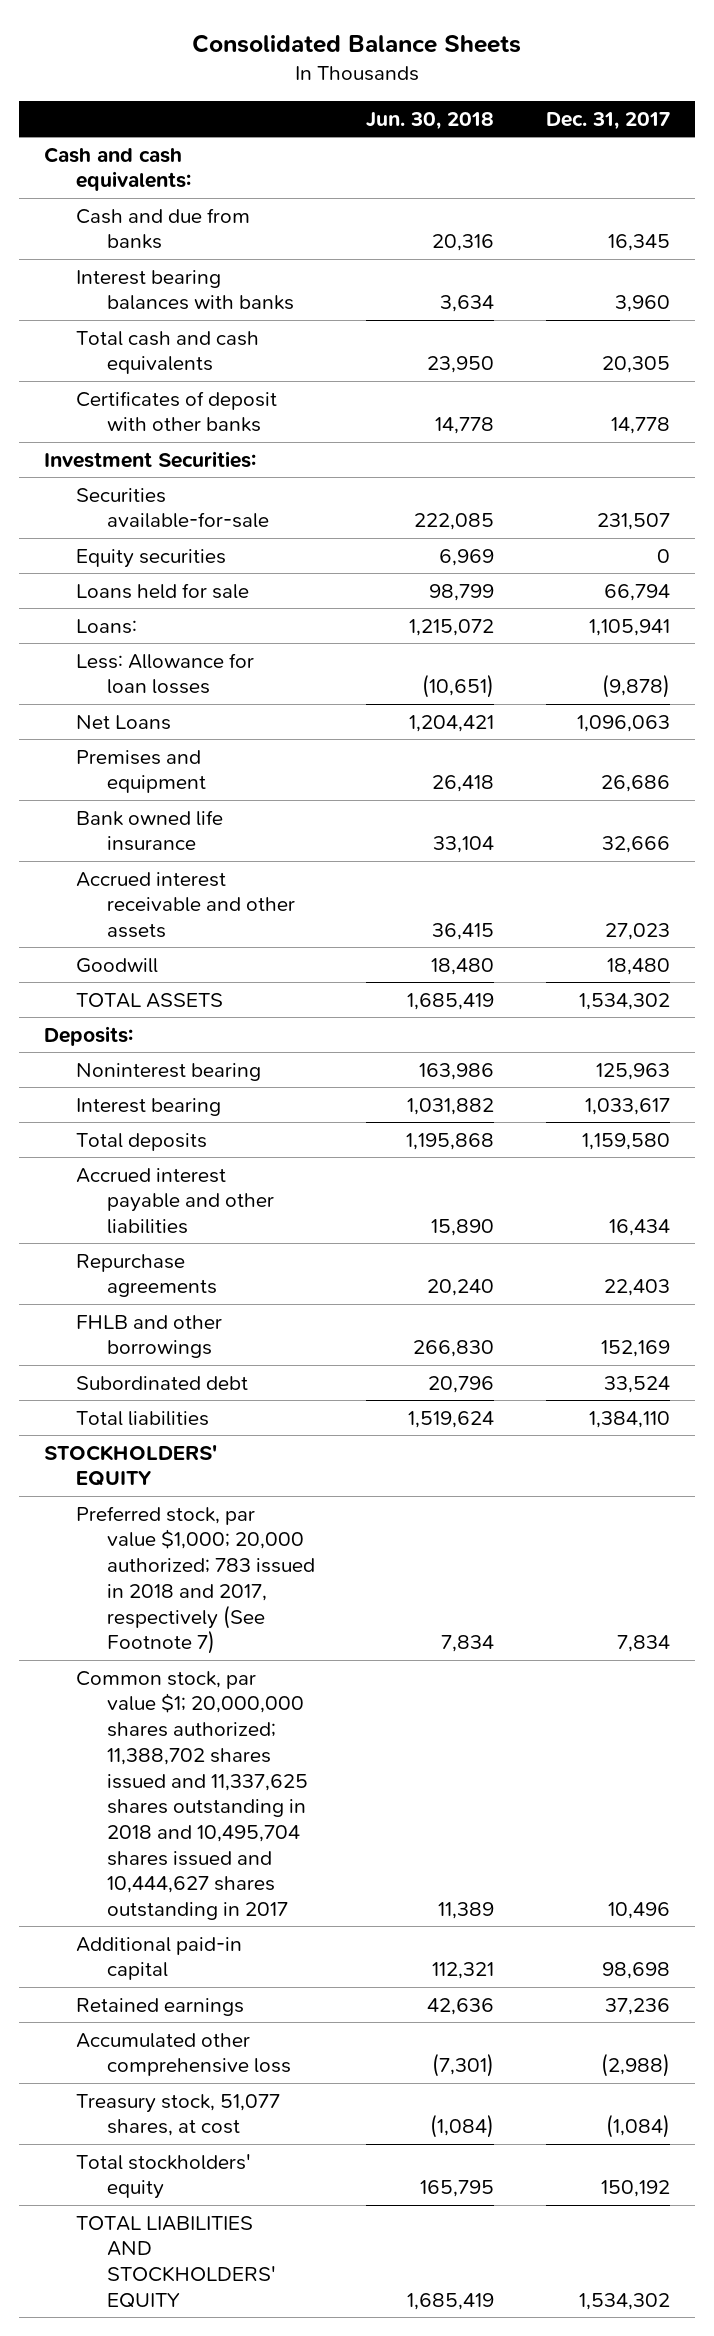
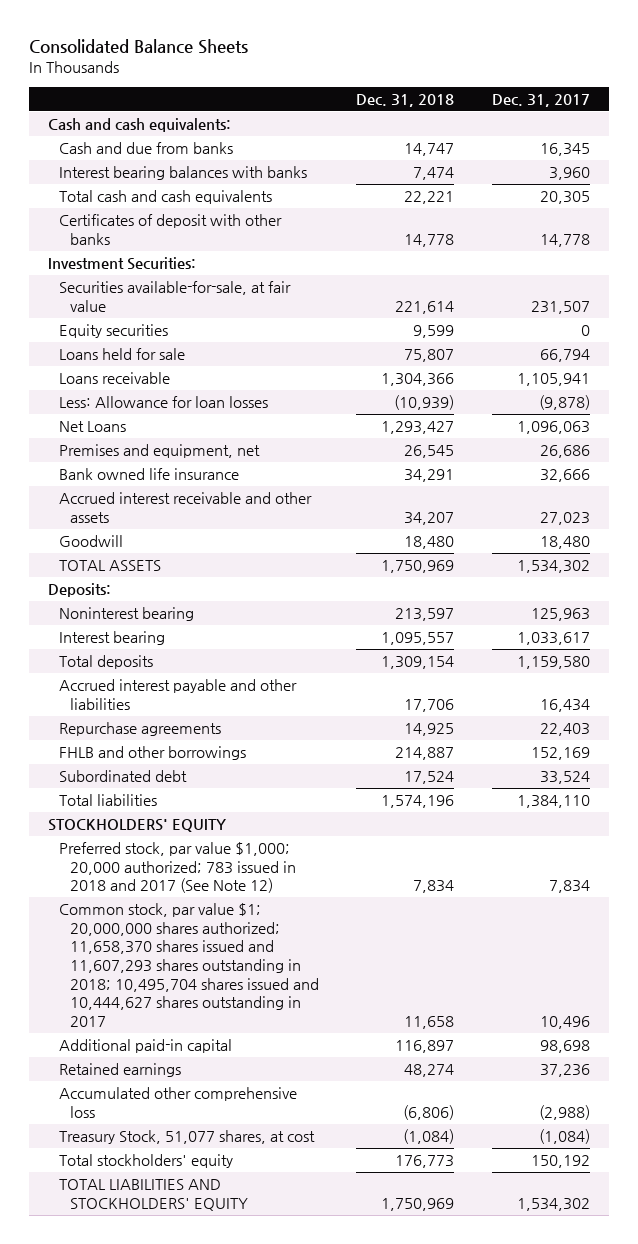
[366,111,495,130] Jun. 30, 2018 -> none
none -> [356,93,455,107] Dec. 31, 2018
[75,487,270,529] Securities available-for-sale -> [58,281,291,312] Securities available-for-sale, at fair value
[75,618,137,634] Loans: -> [58,372,170,385] Loans receivable
[75,749,207,794] Premises and equipment -> [58,444,260,459] Premises and equipment, net
[75,1505,316,1655] Preferred stock, par value $1,000; 20,000 authorized; 783 issued in 2018 and 2017, respectively (See Footnote 7) -> [58,842,296,894] Preferred stock, par value $1,000; 20,000 authorized; 783 issued in 2018 and 2017 (See Note 12)
[75,1670,309,1921] Common stock, par value $1; 20,000,000 shares authorized; 11,388,702 shares issued and 11,337,625 shares outstanding in 2018 and 10,495,704 shares issued and 10,444,627 shares outstanding in 2017 -> [58,903,319,1028] Common stock, par value $1; 20,000,000 shares authorized; 11,658,370 shares issued and 11,607,293 shares outstanding in 2018; 10,495,704 shares issued and 10,444,627 shares outstanding in 2017
[75,2093,280,2137] Treasury stock, 51,077 shares, at cost -> [58,1130,315,1145] Treasury Stock, 51,077 shares, at cost

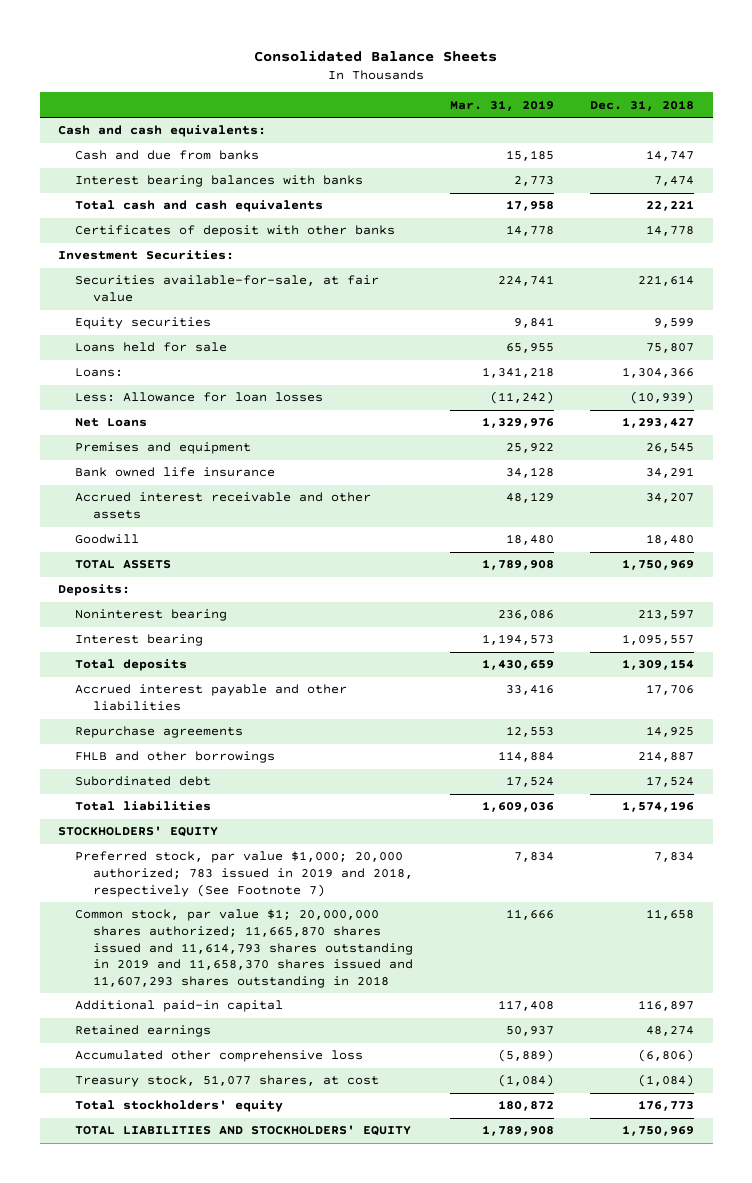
[491,93,590,107] Dec. 31, 2017 -> none
none -> [449,99,554,111] Mar. 31, 2019
[58,372,170,385] Loans receivable -> [75,368,124,378] Loans:
[58,444,260,459] Premises and equipment, net -> [75,442,252,455] Premises and equipment
[58,842,296,894] Preferred stock, par value $1,000; 20,000 authorized; 783 issued in 2018 and 2017 (See Note 12) -> [75,851,413,897] Preferred stock, par value $1,000; 20,000 authorized; 783 issued in 2019 and 2018, respectively (See Footnote 7)
[58,903,319,1028] Common stock, par value $1; 20,000,000 shares authorized; 11,658,370 shares issued and 11,607,293 shares outstanding in 2018; 10,495,704 shares issued and 10,444,627 shares outstanding in 2017 -> [75,909,413,988] Common stock, par value $1; 20,000,000 shares authorized; 11,665,870 shares issued and 11,614,793 shares outstanding in 2019 and 11,658,370 shares issued and 11,607,293 shares outstanding in 2018
[58,1130,315,1145] Treasury Stock, 51,077 shares, at cost -> [75,1075,380,1088] Treasury stock, 51,077 shares, at cost

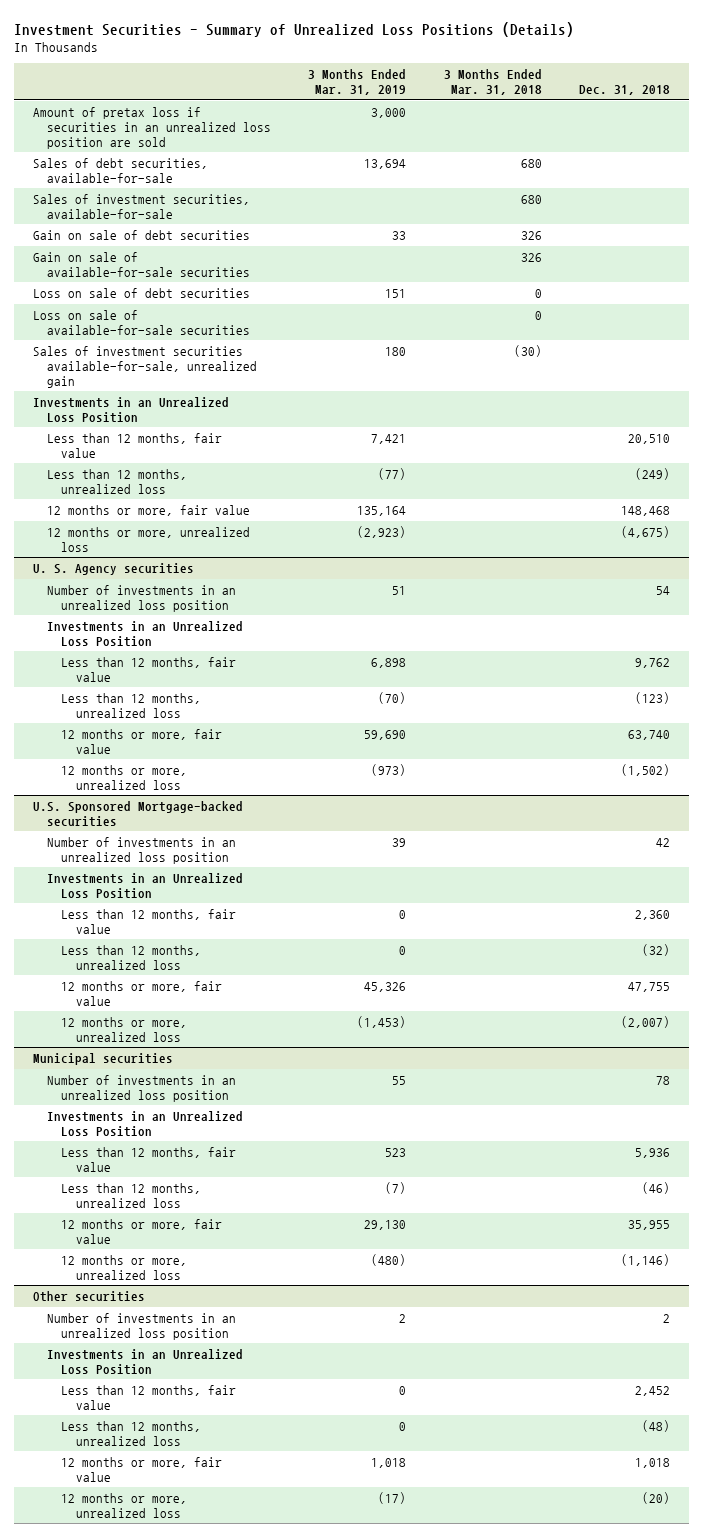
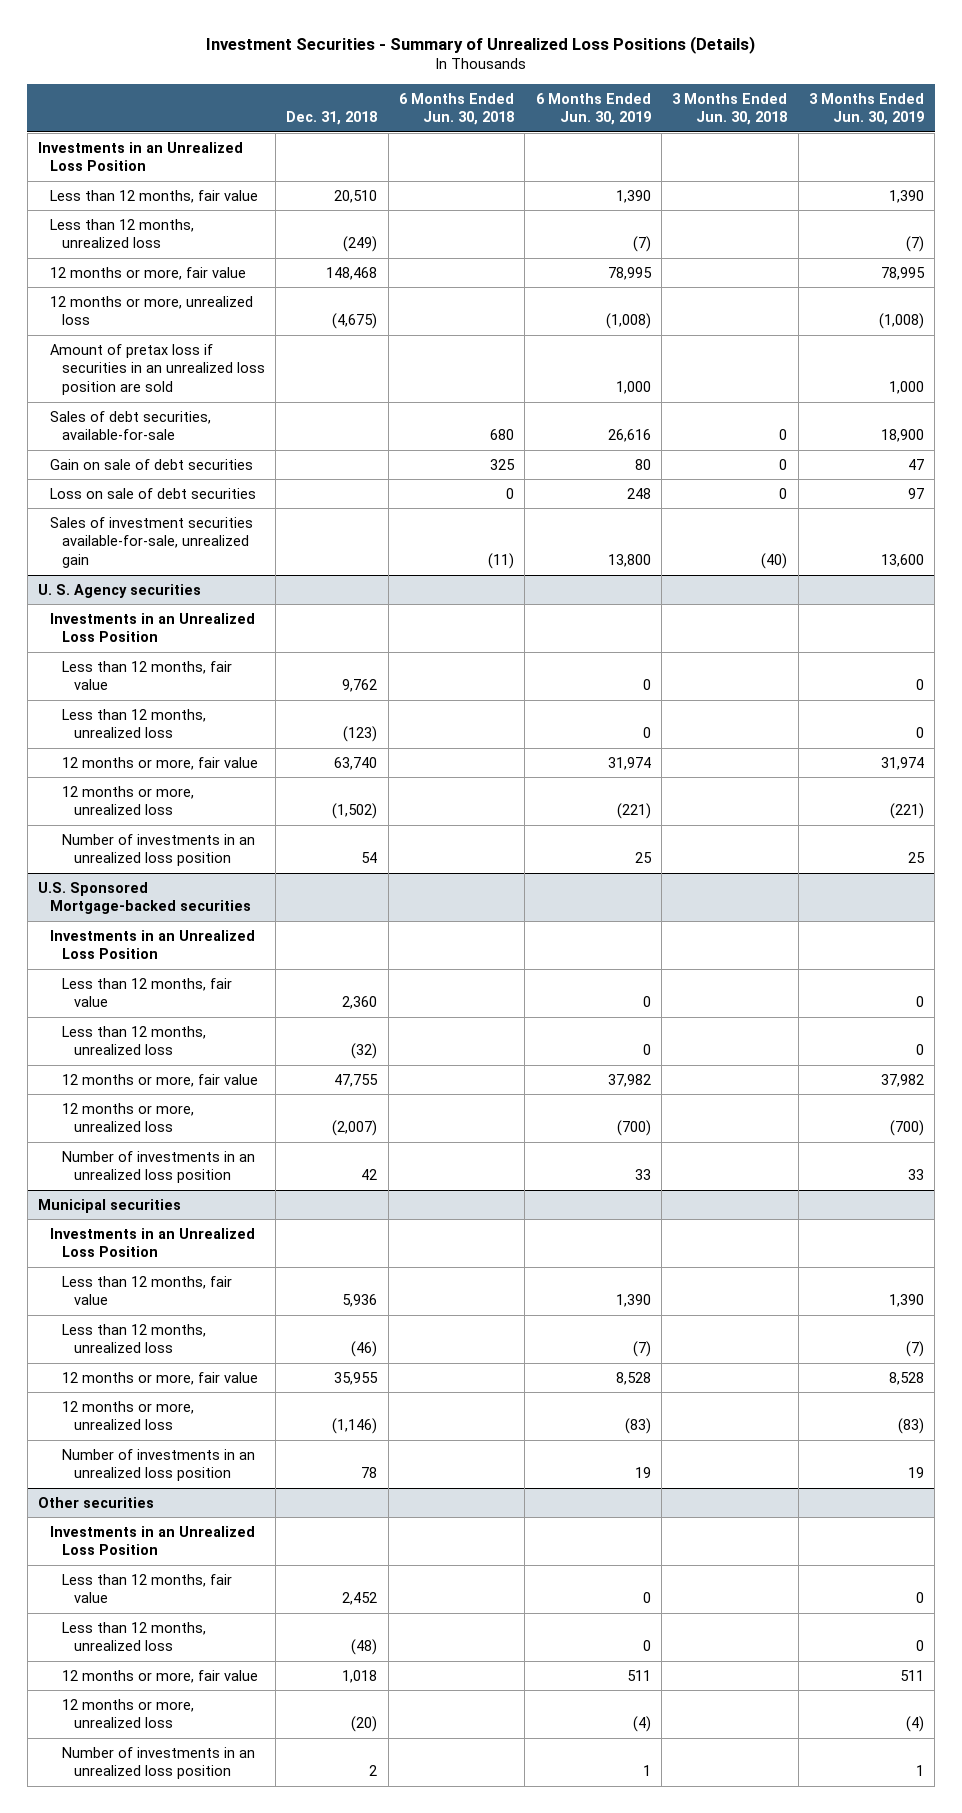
[308,69,407,95] 3 Months Ended Mar. 31, 2019 -> none
[443,69,542,95] 3 Months Ended Mar. 31, 2018 -> none
none -> [399,92,515,126] 6 Months Ended Jun. 30, 2018
none -> [535,92,651,126] 6 Months Ended Jun. 30, 2019
none -> [672,92,788,126] 3 Months Ended Jun. 30, 2018
none -> [809,92,925,126] 3 Months Ended Jun. 30, 2019
[32,193,250,219] Sales of investment securities, available-for-sale -> none
[32,251,251,277] Gain on sale of available-for-sale securities -> none
[32,309,251,335] Loss on sale of available-for-sale securities -> none
[32,106,272,149] Amount of pretax loss if securities in an unrealized loss position are sold -> [49,343,265,395] Amount of pretax loss if securities in an unrealized loss position are sold
[32,157,208,183] Sales of debt securities, available-for-sale -> [49,410,211,441] Sales of debt securities, available-for-sale
[32,229,250,240] Gain on sale of debt securities -> [49,458,253,470] Gain on sale of debt securities
[32,287,250,298] Loss on sale of debt securities -> [49,487,256,499] Loss on sale of debt securities
[32,345,258,388] Sales of investment securities available-for-sale, unrealized gain -> [49,516,253,568] Sales of investment securities available-for-sale, unrealized gain
[47,584,237,612] Number of investments in an unrealized loss position -> [61,833,255,867] Number of investments in an unrealized loss position
[47,836,237,864] Number of investments in an unrealized loss position -> [61,1150,255,1184] Number of investments in an unrealized loss position
[47,1074,237,1102] Number of investments in an unrealized loss position -> [61,1448,255,1482] Number of investments in an unrealized loss position
[47,1312,237,1340] Number of investments in an unrealized loss position -> [61,1746,255,1780] Number of investments in an unrealized loss position

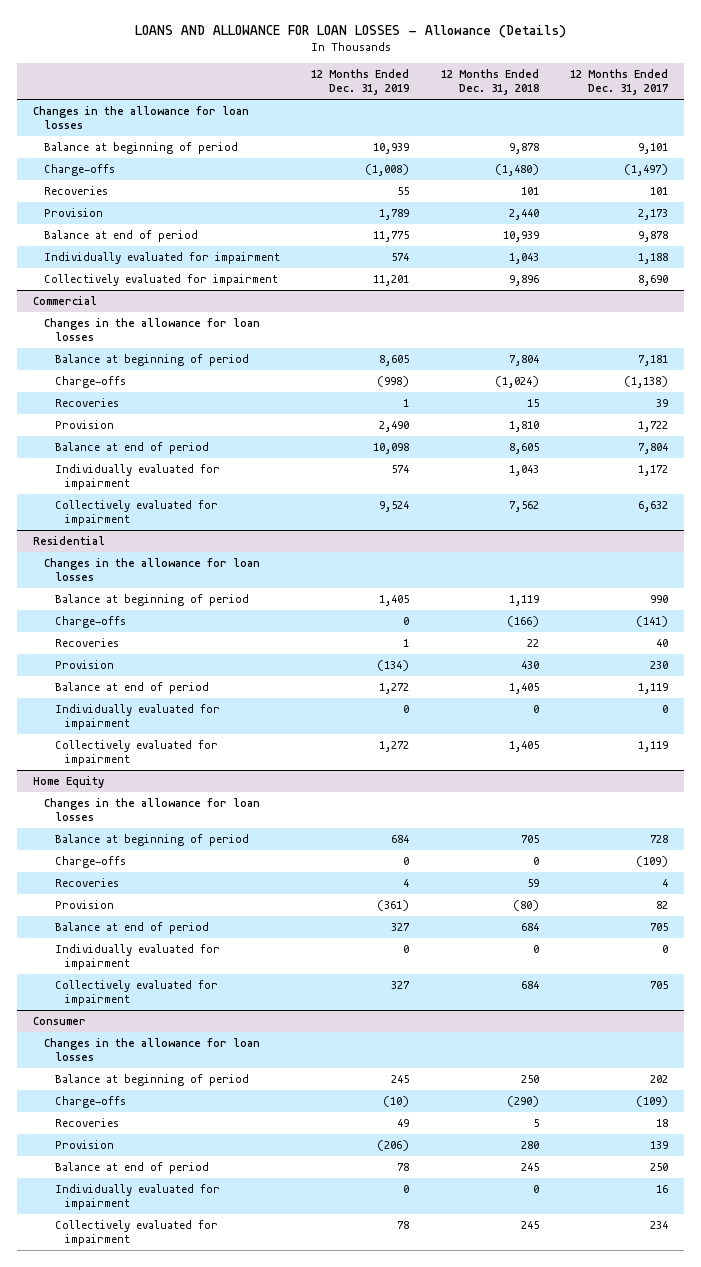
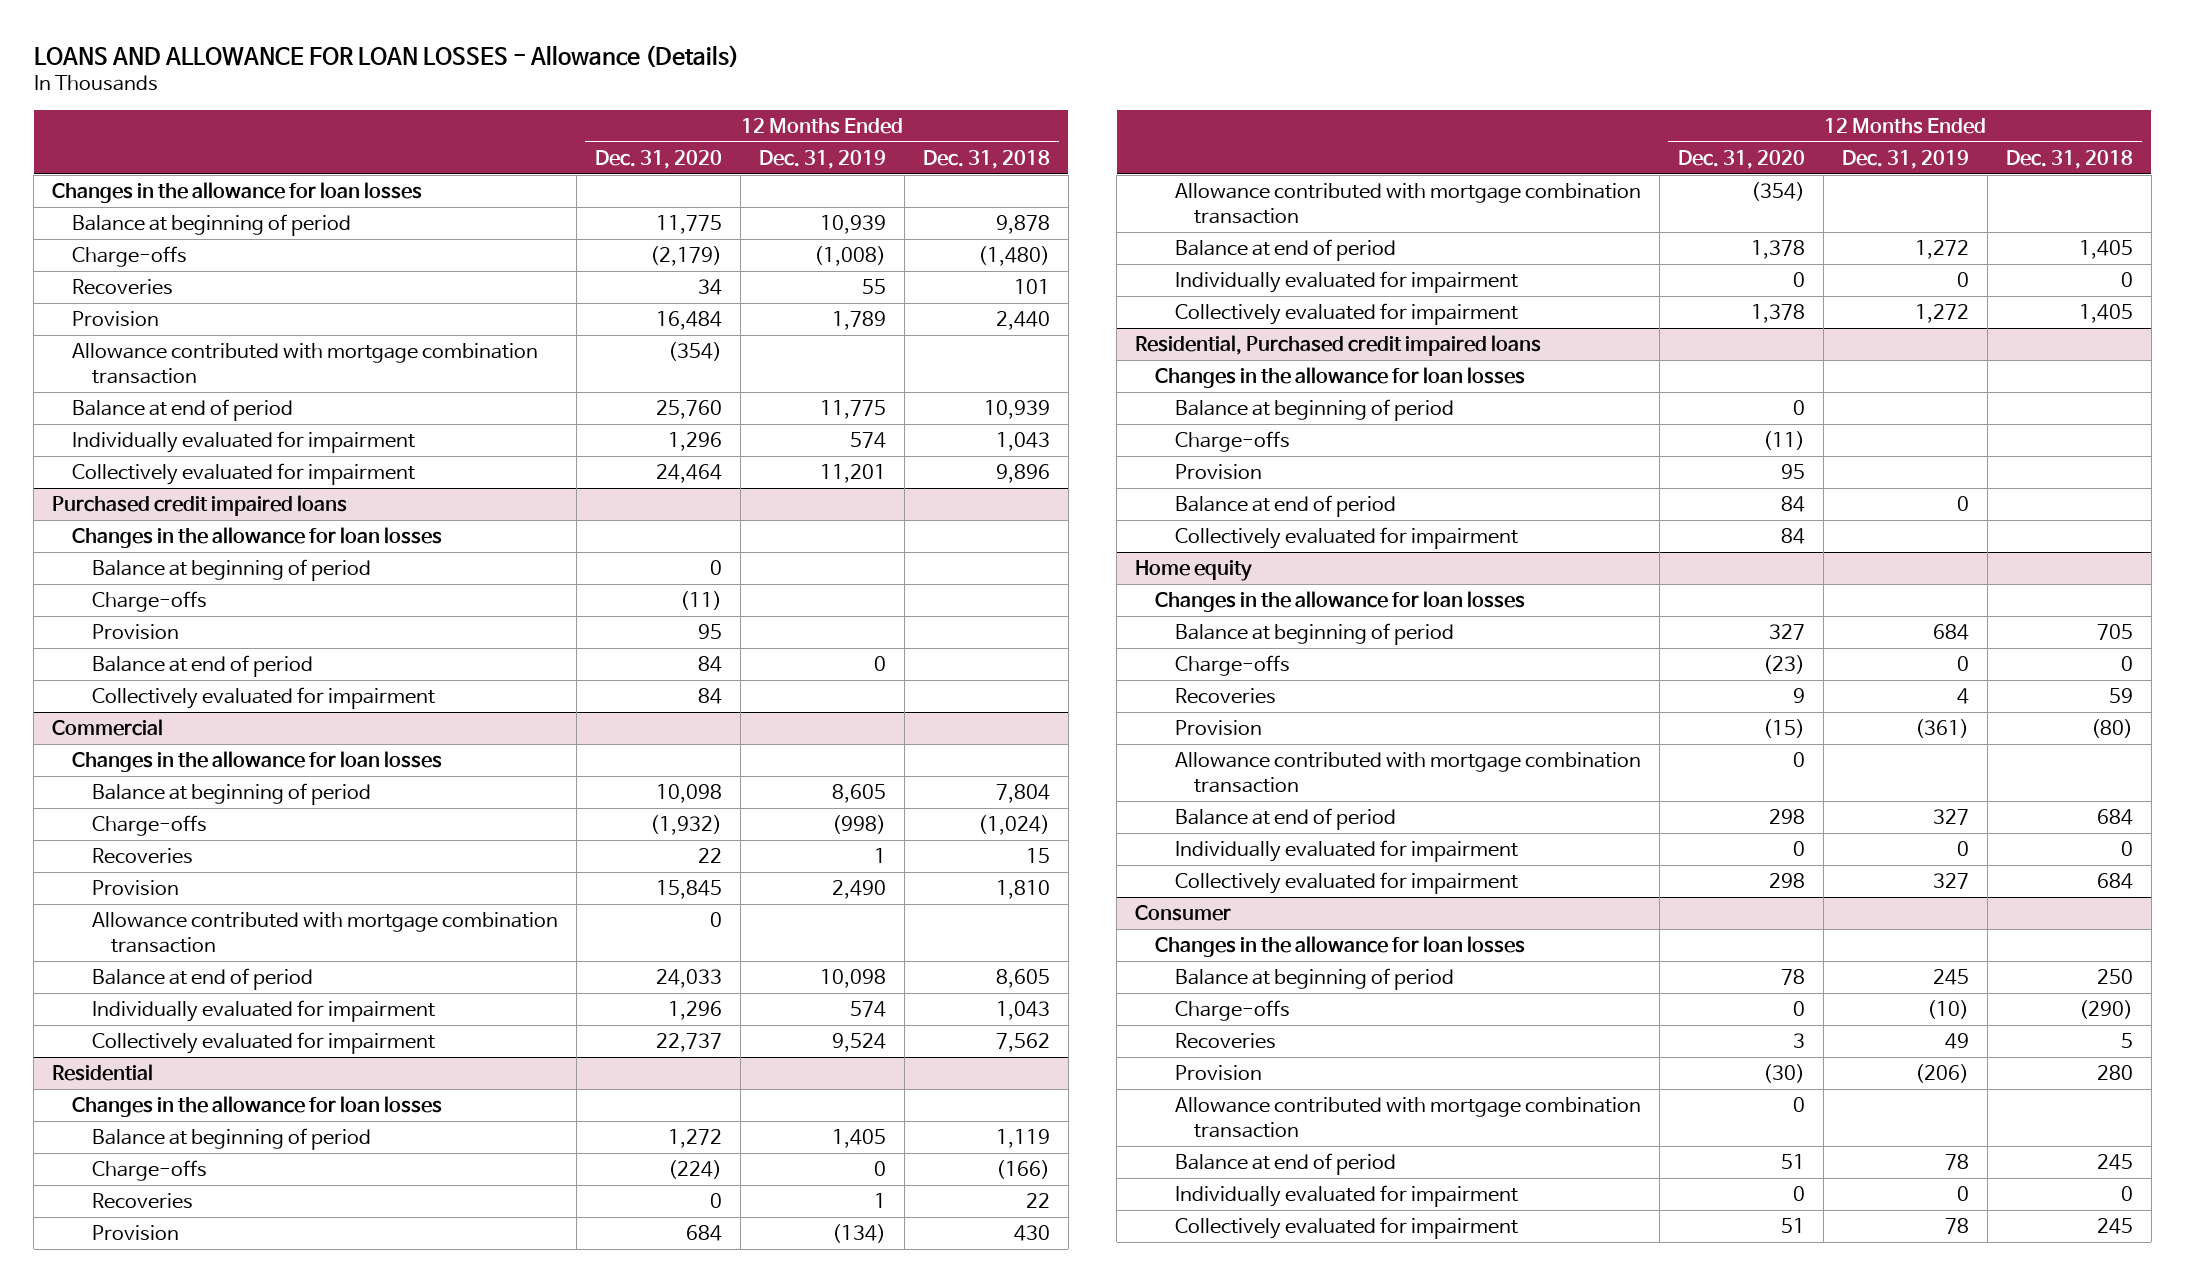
[570,68,669,95] 12 Months Ended Dec. 31, 2017 -> none
none -> [594,149,722,169] Dec. 31, 2020
none -> [72,342,539,385] Allowance contributed with mortgage combination transaction
none -> [52,494,348,516] Purchased credit impaired loans
none -> [72,526,443,548] Changes in the allowance for loan losses
none -> [91,558,371,581] Balance at beginning of period
none -> [91,590,207,612] Charge-offs
none -> [91,623,179,640] Provision
none -> [91,654,313,677] Balance at end of period
none -> [91,686,435,709] Collectively evaluated for impairment
none -> [91,911,558,954] Allowance contributed with mortgage combination transaction
none -> [1174,182,1641,225] Allowance contributed with mortgage combination transaction
[33,776,105,789] Home Equity -> none
none -> [1135,334,1542,356] Residential, Purchased credit impaired loans
none -> [1174,398,1454,421] Balance at beginning of period
none -> [1174,430,1290,452] Charge-offs
none -> [1174,463,1262,480] Provision
none -> [1174,494,1396,517] Balance at end of period
none -> [1174,526,1518,549] Collectively evaluated for impairment
none -> [1135,559,1253,581] Home equity
none -> [1154,590,1525,612] Changes in the allowance for loan losses
none -> [1174,751,1641,794] Allowance contributed with mortgage combination transaction
none -> [1174,1096,1641,1139] Allowance contributed with mortgage combination transaction

